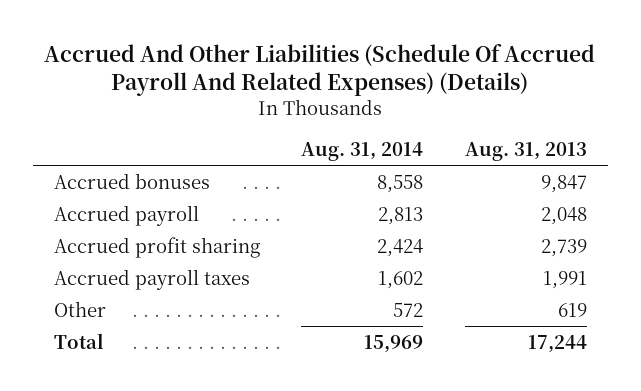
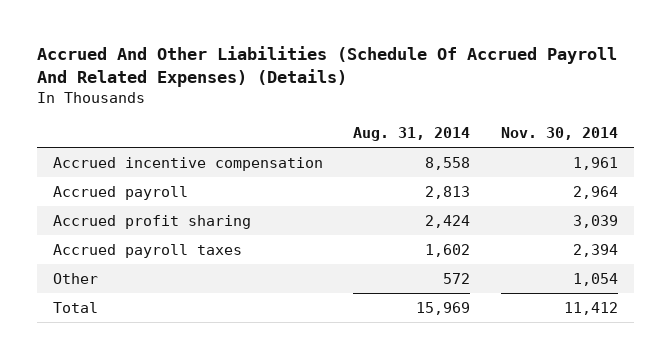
[464,141,587,161] Aug. 31, 2013 -> none
none -> [501,127,619,141] Nov. 30, 2014
[53,172,210,189] Accrued bonuses -> [52,156,323,171] Accrued incentive compensation

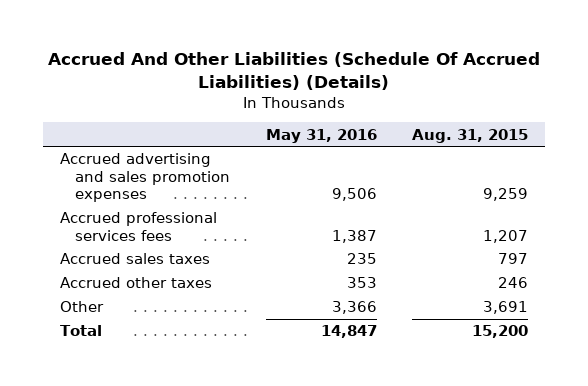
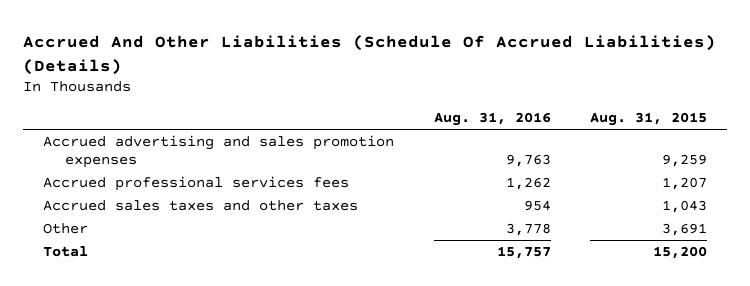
[265,128,377,143] May 31, 2016 -> none
none -> [433,112,551,127] Aug. 31, 2016
[60,253,211,265] Accrued sales taxes -> none
[60,277,213,289] Accrued other taxes -> [43,199,359,211] Accrued sales taxes and other taxes
[497,277,528,289] 246 -> [662,199,708,213] 1,043

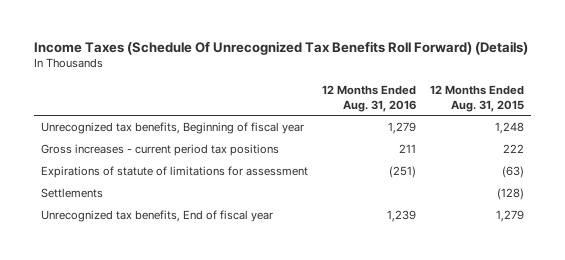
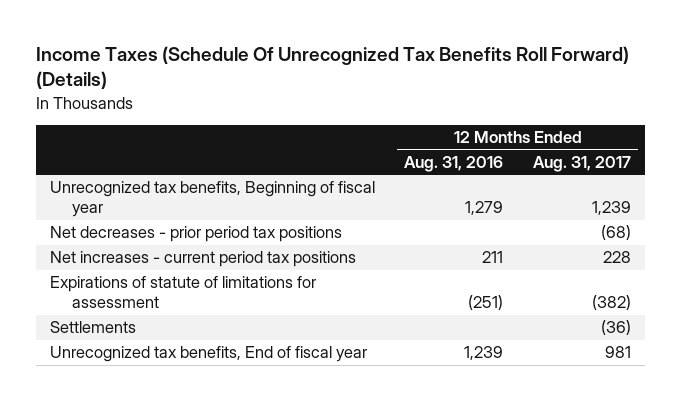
[430,85,525,112] 12 Months Ended Aug. 31, 2015 -> none
none -> [532,156,631,173] Aug. 31, 2017
none -> [50,226,343,243] Net decreases - prior period tax positions
[40,143,279,156] Gross increases - current period tax positions -> [50,251,357,268] Net increases - current period tax positions

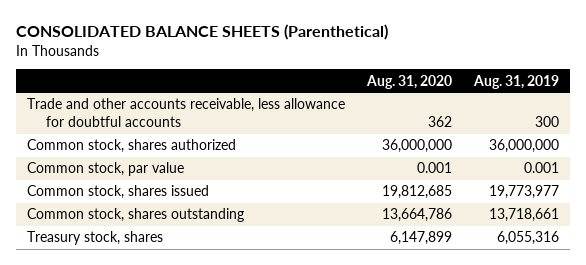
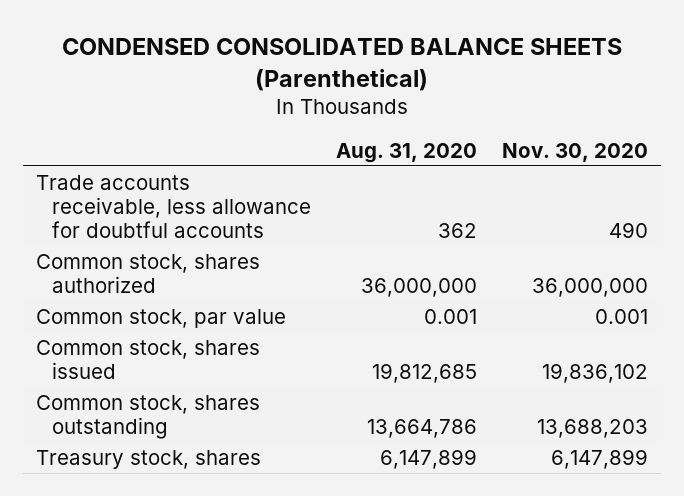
[15,24,388,41] CONSOLIDATED BALANCE SHEETS (Parenthetical) -> [61,38,622,91] CONDENSED CONSOLIDATED BALANCE SHEETS (Parenthetical)
[472,74,559,89] Aug. 31, 2019 -> none
none -> [502,142,649,162] Nov. 30, 2020
[26,98,345,127] Trade and other accounts receivable, less allowance for doubtful accounts -> [35,174,312,238] Trade accounts receivable, less allowance for doubtful accounts

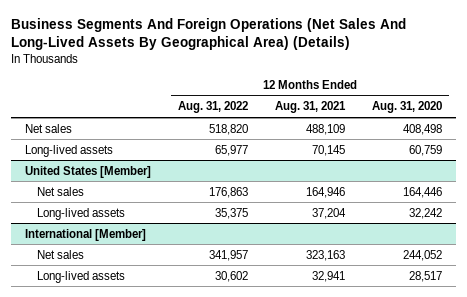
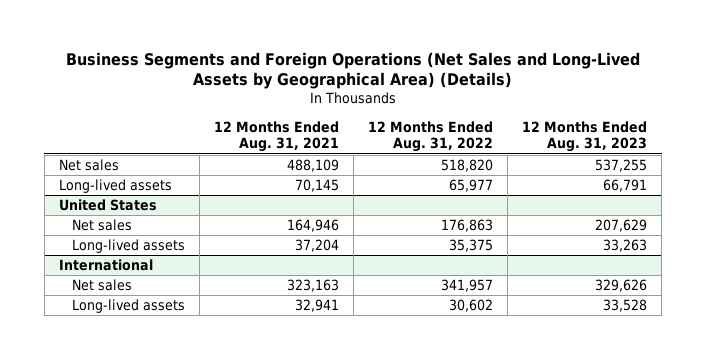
[11,18,407,51] Business Segments And Foreign Operations (Net Sales And Long-Lived Assets By Geographical Area) (Details) -> [66,51,641,90] Business Segments and Foreign Operations (Net Sales and Long-Lived Assets by Geographical Area) (Details)
[372,101,443,114] Aug. 31, 2020 -> none
none -> [522,120,648,153] 12 Months Ended Aug. 31, 2023
[24,165,151,178] United States [Member] -> [58,199,157,212] United States
[24,228,146,241] International [Member] -> [58,259,153,272] International

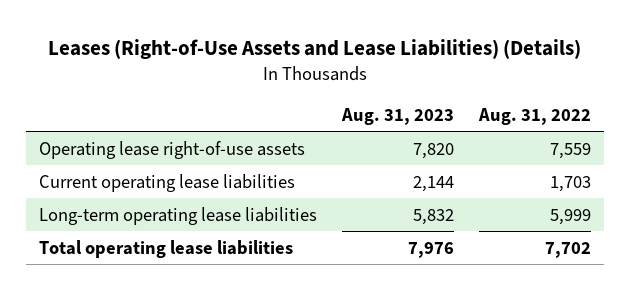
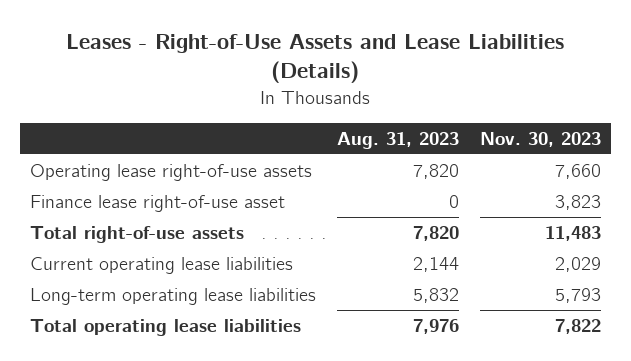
[48,38,582,59] Leases (Right-of-Use Assets and Lease Liabilities) (Details) -> [66,34,565,84] Leases - Right-of-Use Assets and Lease Liabilities (Details)
[478,107,592,125] Aug. 31, 2022 -> none
none -> [479,131,601,147] Nov. 30, 2023
none -> [30,195,286,213] Finance lease right-of-use asset
none -> [30,226,245,244] Total right-of-use assets

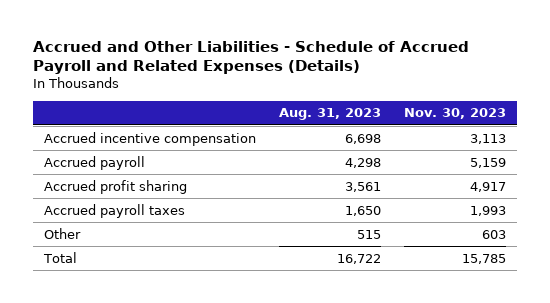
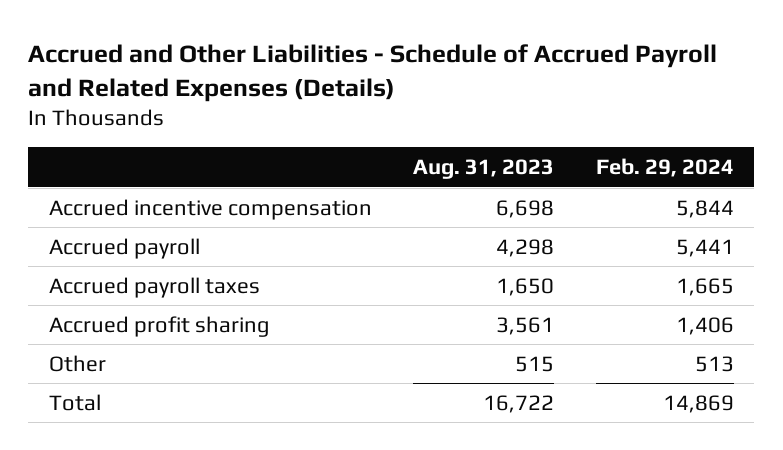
[403,108,506,120] Nov. 30, 2023 -> none
none -> [595,157,734,177] Feb. 29, 2024
[43,179,187,194] Accrued profit sharing -> [49,315,271,337] Accrued profit sharing

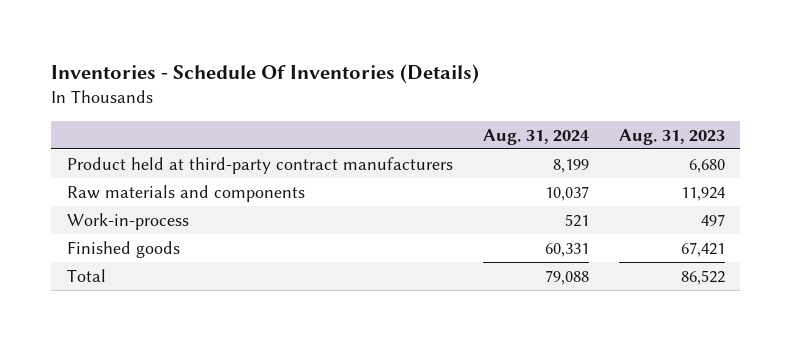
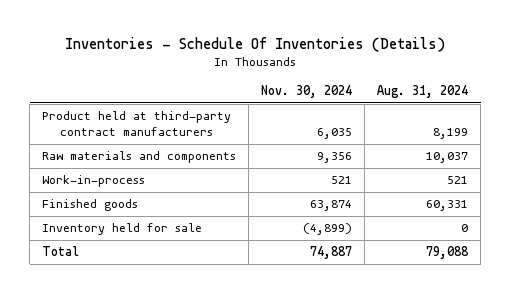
[619,128,726,145] Aug. 31, 2023 -> none
none -> [261,84,353,98] Nov. 30, 2024
none -> [42,223,203,236] Inventory held for sale

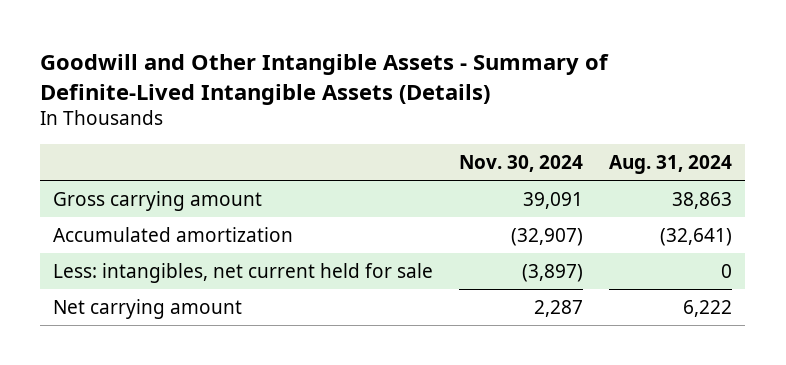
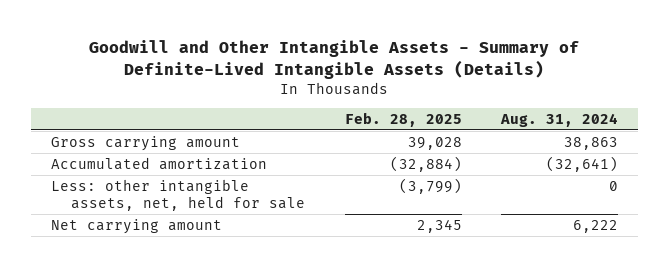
[459,155,584,173] Nov. 30, 2024 -> none
none -> [344,111,462,127] Feb. 28, 2025
[53,262,434,283] Less: intangibles, net current held for sale -> [50,178,306,212] Less: other intangible assets, net, held for sale

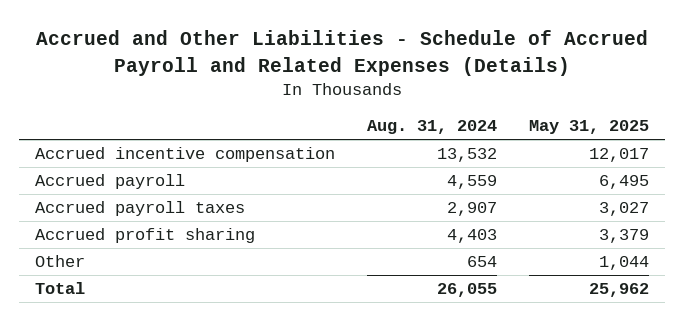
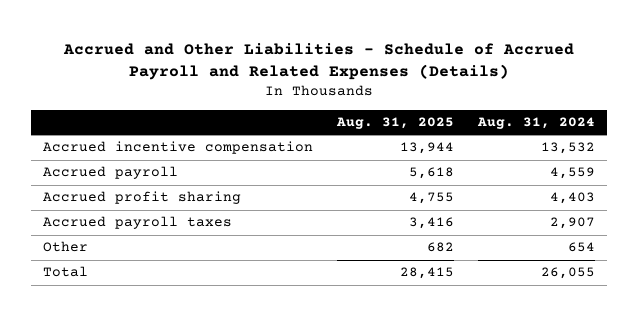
[528,120,649,135] May 31, 2025 -> none
none -> [336,117,455,130] Aug. 31, 2025
[34,201,245,217] Accrued payroll taxes -> [43,216,233,230] Accrued payroll taxes

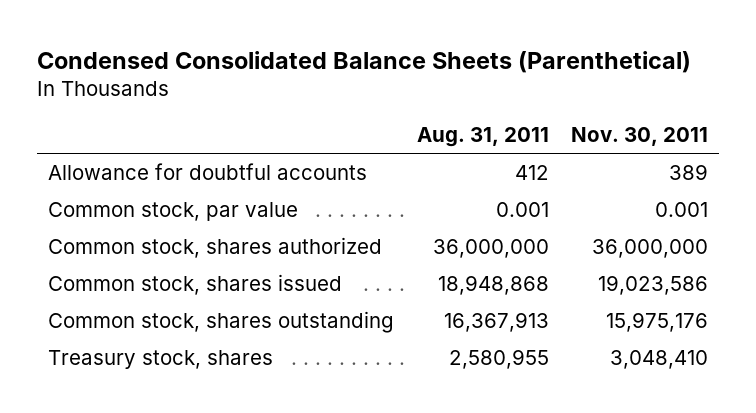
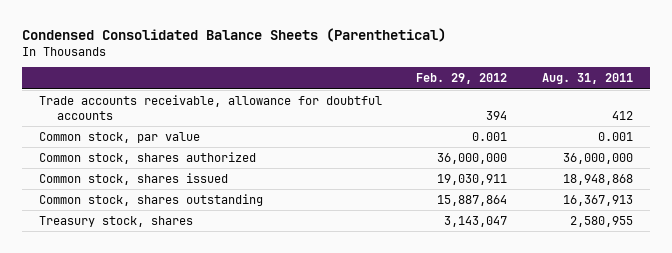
[570,127,708,147] Nov. 30, 2011 -> none
none -> [416,73,508,85] Feb. 29, 2012
[48,162,368,180] Allowance for doubtful accounts -> [39,94,383,120] Trade accounts receivable, allowance for doubtful accounts

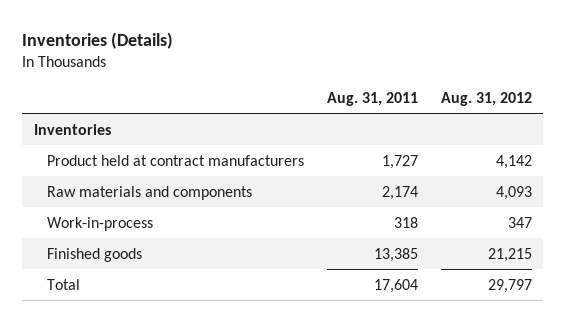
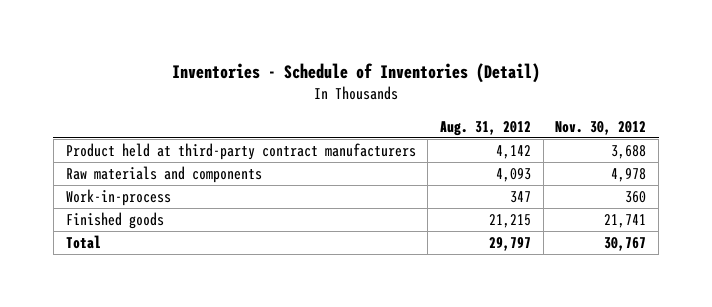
[22,32,174,50] Inventories (Details) -> [172,62,541,83] Inventories - Schedule of Inventories (Detail)
[326,91,418,106] Aug. 31, 2011 -> none
none -> [555,120,647,135] Nov. 30, 2012
[33,123,111,135] Inventories -> none
[46,154,304,166] Product held at contract manufacturers -> [65,142,416,160] Product held at third-party contract manufacturers

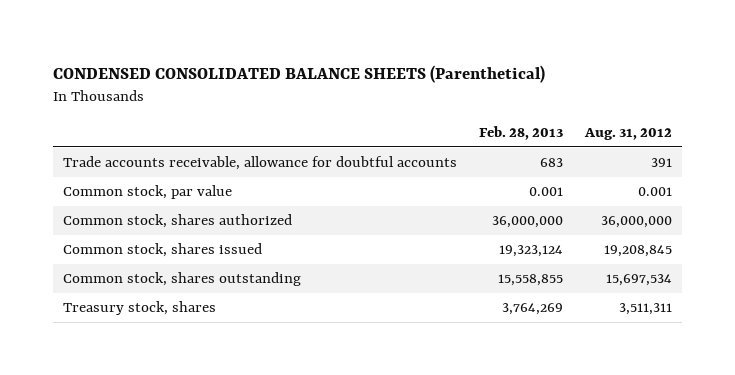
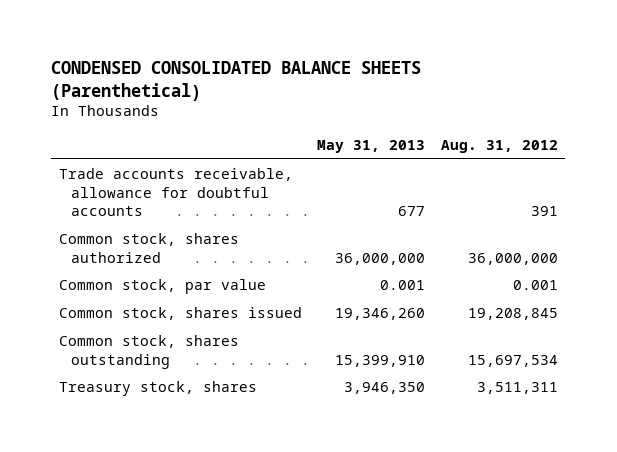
[478,126,563,141] Feb. 28, 2013 -> none
none -> [317,140,426,154] May 31, 2013
[63,185,233,200] Common stock, par value -> [58,279,266,295] Common stock, par value

